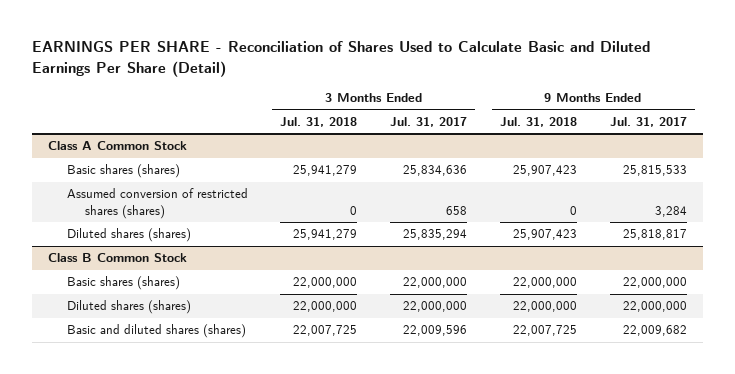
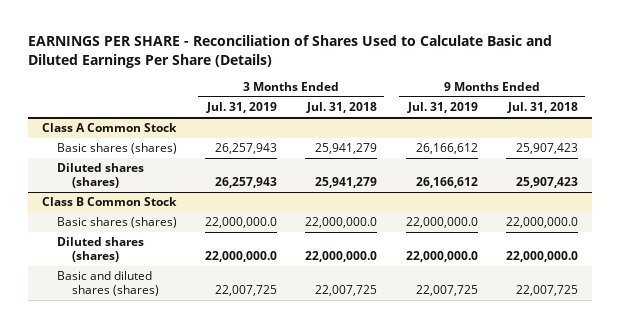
[31,41,650,77] EARNINGS PER SHARE - Reconciliation of Shares Used to Calculate Basic and Diluted Earnings Per Share (Detail) -> [28,35,553,68] EARNINGS PER SHARE - Reconciliation of Shares Used to Calculate Basic and Diluted Earnings Per Share (Details)
[390,116,468,127] Jul. 31, 2017 -> none
[609,116,687,127] Jul. 31, 2017 -> none
none -> [206,102,278,114] Jul. 31, 2019
none -> [406,102,478,114] Jul. 31, 2019
[66,188,248,219] Assumed conversion of restricted shares (shares) -> none
[293,277,358,289] 22,000,000 -> [305,217,378,229] 22,000,000.0
[512,277,577,289] 22,000,000 -> [505,217,578,229] 22,000,000.0
[293,301,358,313] 22,000,000 -> [305,251,378,263] 22,000,000.0
[512,301,577,313] 22,000,000 -> [505,251,578,263] 22,000,000.0

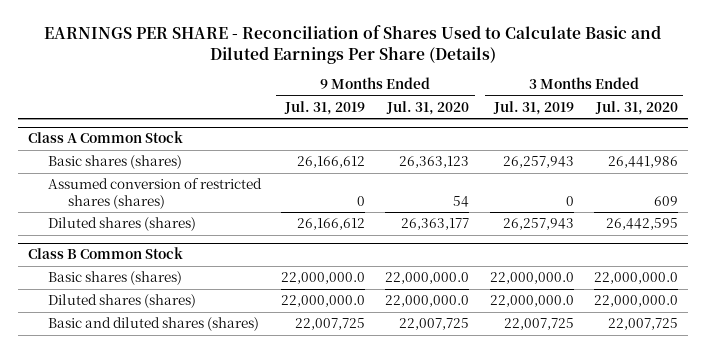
[306,102,378,114] Jul. 31, 2018 -> none
[506,102,578,114] Jul. 31, 2018 -> none
none -> [386,100,470,115] Jul. 31, 2020
none -> [595,100,679,115] Jul. 31, 2020
none -> [47,178,262,209] Assumed conversion of restricted shares (shares)

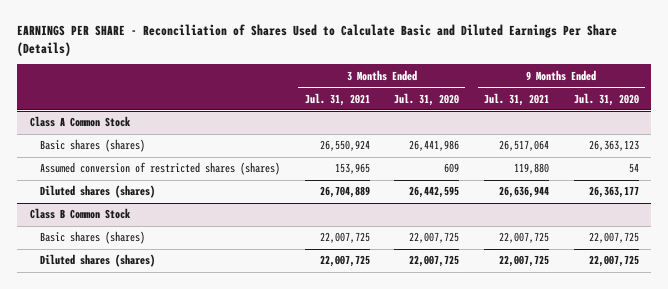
[284,100,366,115] Jul. 31, 2019 -> none
[492,100,574,115] Jul. 31, 2019 -> none
none -> [304,92,370,106] Jul. 31, 2021
none -> [484,92,550,106] Jul. 31, 2021
[47,317,259,332] Basic and diluted shares (shares) -> none
[385,272,470,285] 22,000,000.0 -> [588,232,639,244] 22,007,725
[594,272,679,285] 22,000,000.0 -> [409,232,460,244] 22,007,725
[385,295,470,308] 22,000,000.0 -> [588,255,639,268] 22,007,725
[594,295,679,308] 22,000,000.0 -> [409,255,460,268] 22,007,725

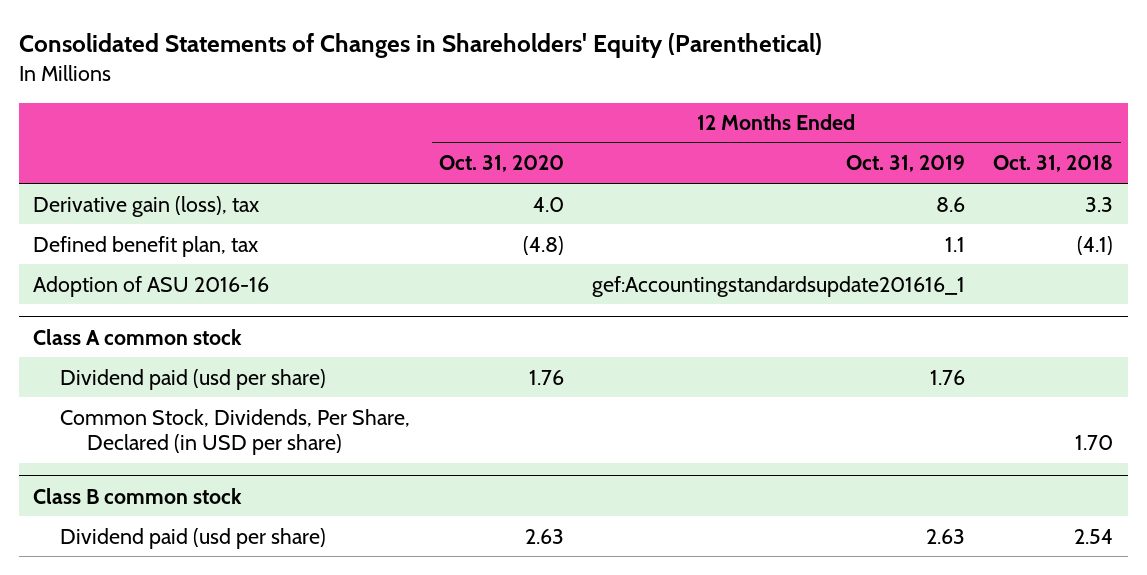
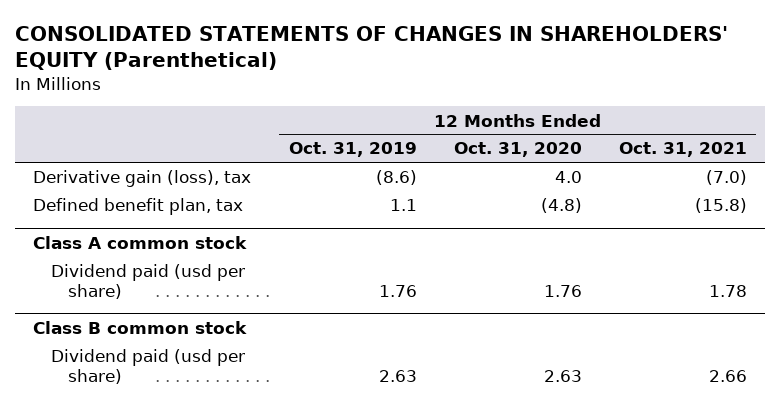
[19,33,823,59] Consolidated Statements of Changes in Shareholders' Equity (Parenthetical) -> [14,25,728,70] CONSOLIDATED STATEMENTS OF CHANGES IN SHAREHOLDERS' EQUITY (Parenthetical)
[993,155,1114,173] Oct. 31, 2018 -> none
none -> [618,142,747,158] Oct. 31, 2021
[936,196,966,212] 8.6 -> [375,170,417,186] (8.6)
[33,275,270,297] Adoption of ASU 2016-16 -> none
[60,408,411,456] Common Stock, Dividends, Per Share, Declared (in USD per share) -> none

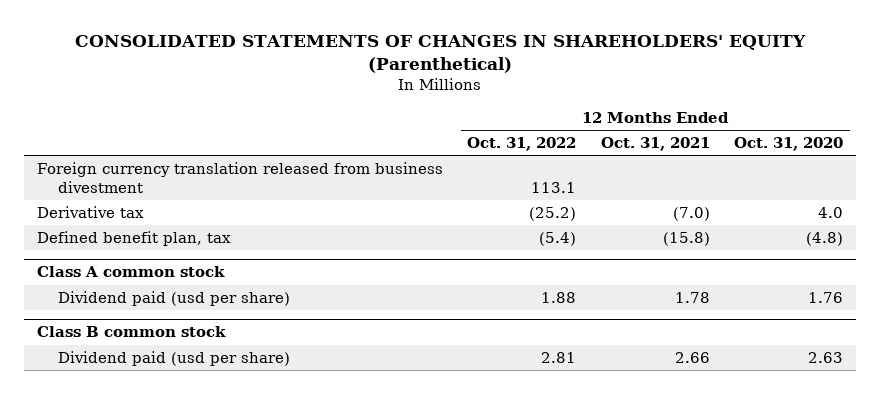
[288,142,417,158] Oct. 31, 2019 -> none
none -> [467,136,577,151] Oct. 31, 2022
none -> [36,161,443,193] Foreign currency translation released from business divestment
[33,170,252,188] Derivative gain (loss), tax -> [36,205,144,218] Derivative tax

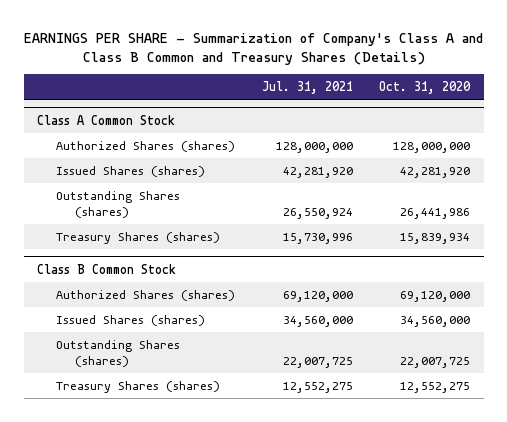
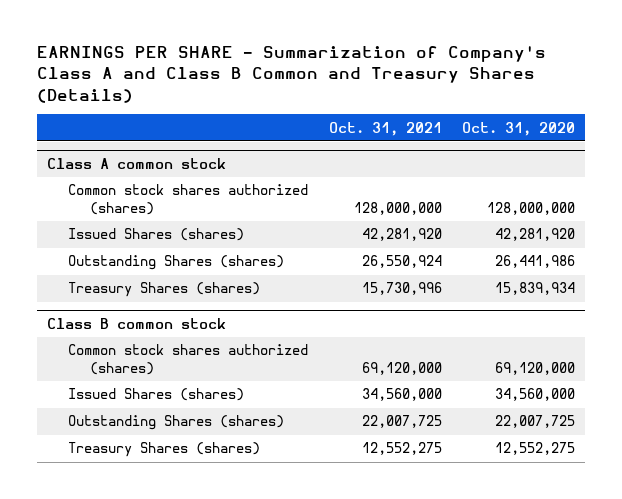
[261,80,353,94] Jul. 31, 2021 -> none
none -> [328,121,442,136] Oct. 31, 2021
[36,114,175,125] Class A Common Stock -> [47,158,227,170] Class A common stock
[55,140,235,152] Authorized Shares (shares) -> [68,184,309,215] Common stock shares authorized (shares)
[36,263,176,274] Class B Common Stock -> [47,318,227,330] Class B common stock
[55,289,235,301] Authorized Shares (shares) -> [68,344,309,375] Common stock shares authorized (shares)

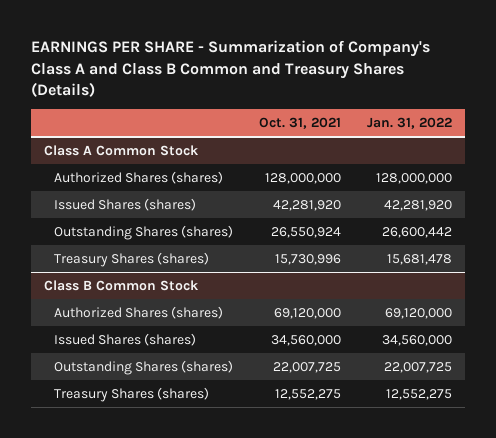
[461,121,575,136] Oct. 31, 2020 -> none
none -> [366,116,452,129] Jan. 31, 2022
[47,158,227,170] Class A common stock -> [43,144,199,156] Class A Common Stock
[68,184,309,215] Common stock shares authorized (shares) -> [54,170,224,184] Authorized Shares (shares)
[47,318,227,330] Class B common stock -> [43,279,199,291] Class B Common Stock
[68,344,309,375] Common stock shares authorized (shares) -> [54,305,224,319] Authorized Shares (shares)

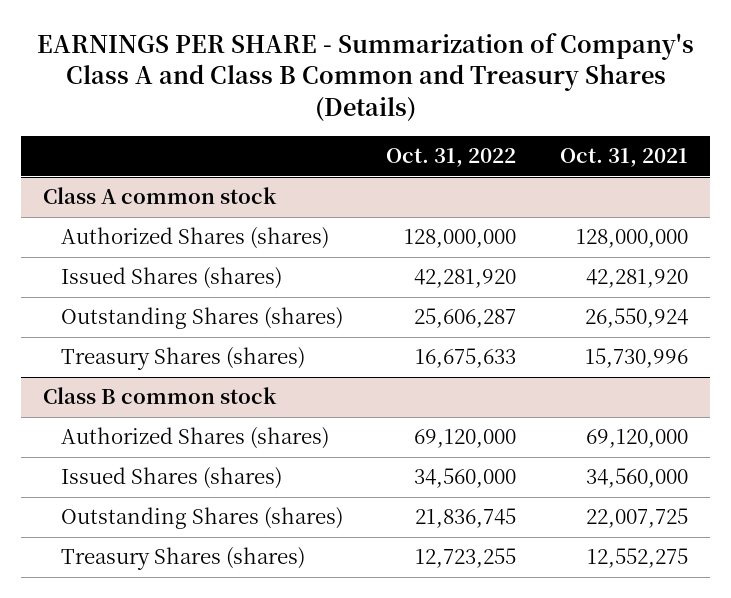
[366,116,452,129] Jan. 31, 2022 -> none
none -> [386,148,517,168] Oct. 31, 2022
[43,144,199,156] Class A Common Stock -> [42,187,277,205] Class A common stock
[43,279,199,291] Class B Common Stock -> [42,387,277,405] Class B common stock

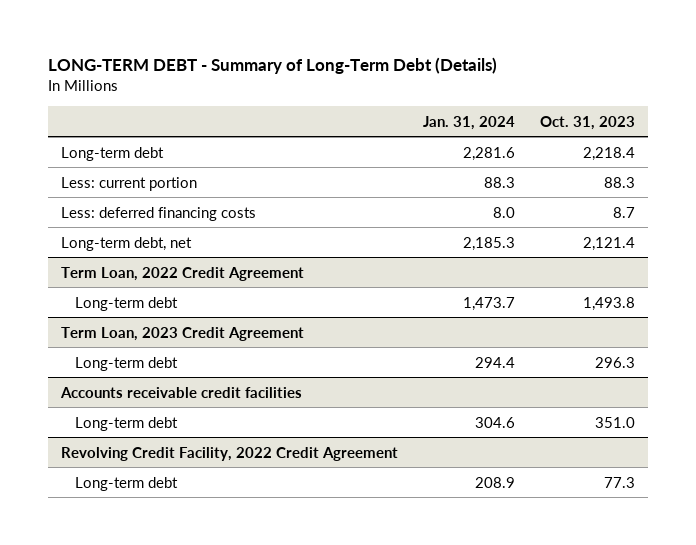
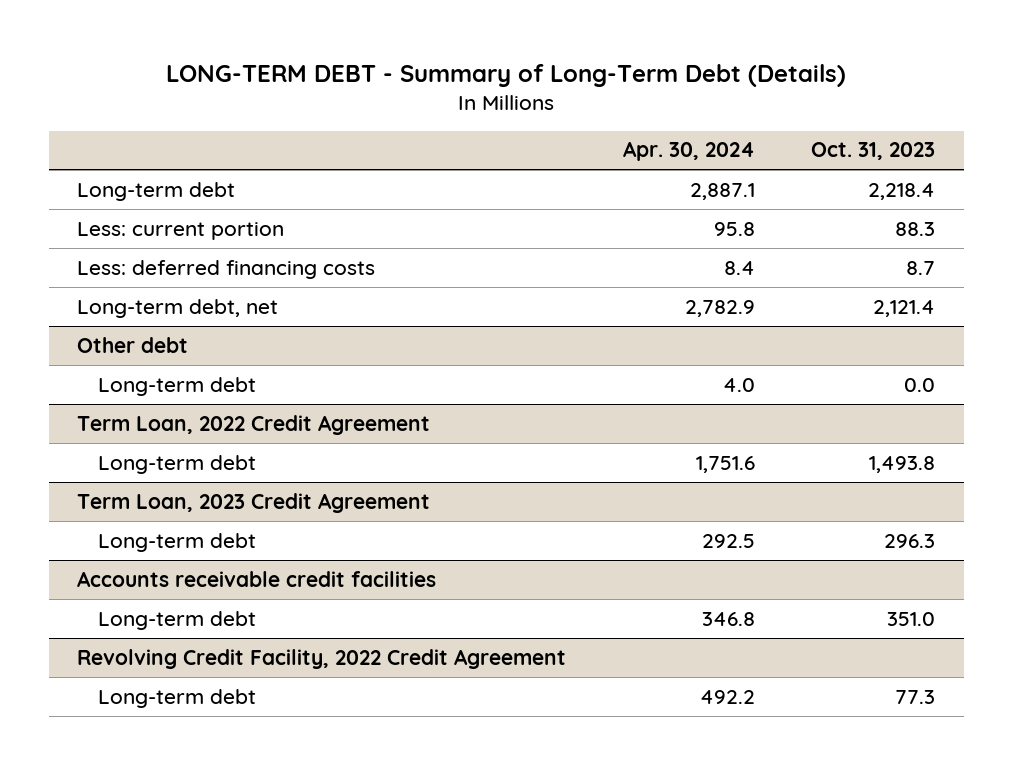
[422,115,515,130] Jan. 31, 2024 -> none
none -> [622,141,755,162] Apr. 30, 2024
none -> [77,336,189,353] Other debt
none -> [97,376,256,396] Long-term debt

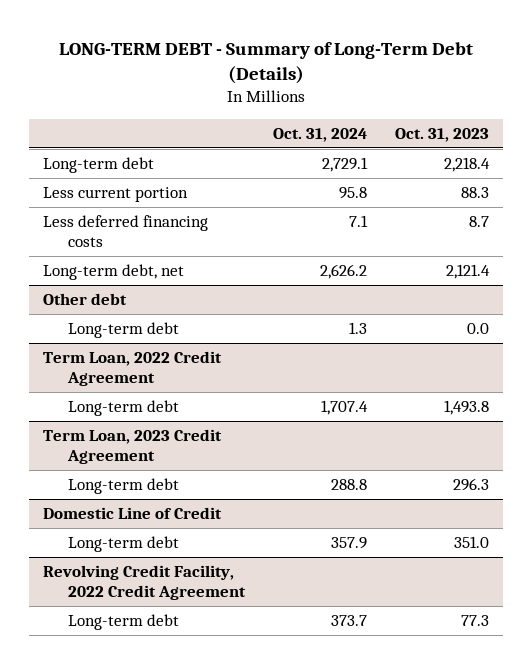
[622,141,755,162] Apr. 30, 2024 -> none
none -> [272,127,367,142] Oct. 31, 2024
[77,221,285,240] Less: current portion -> [43,187,189,203] Less current portion
[77,259,376,279] Less: deferred financing costs -> [43,215,209,248] Less deferred financing costs
[77,570,437,587] Accounts receivable credit facilities -> [43,507,223,520] Domestic Line of Credit

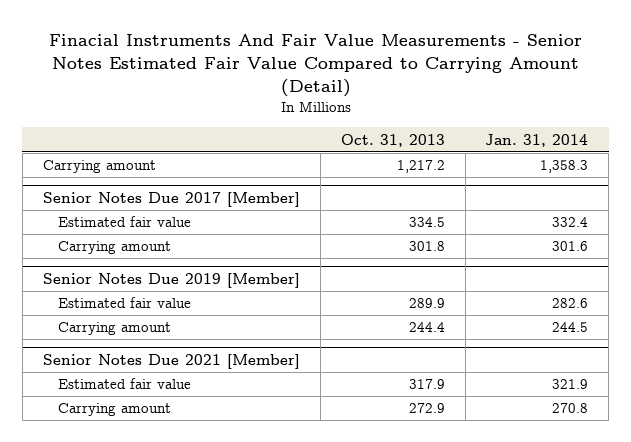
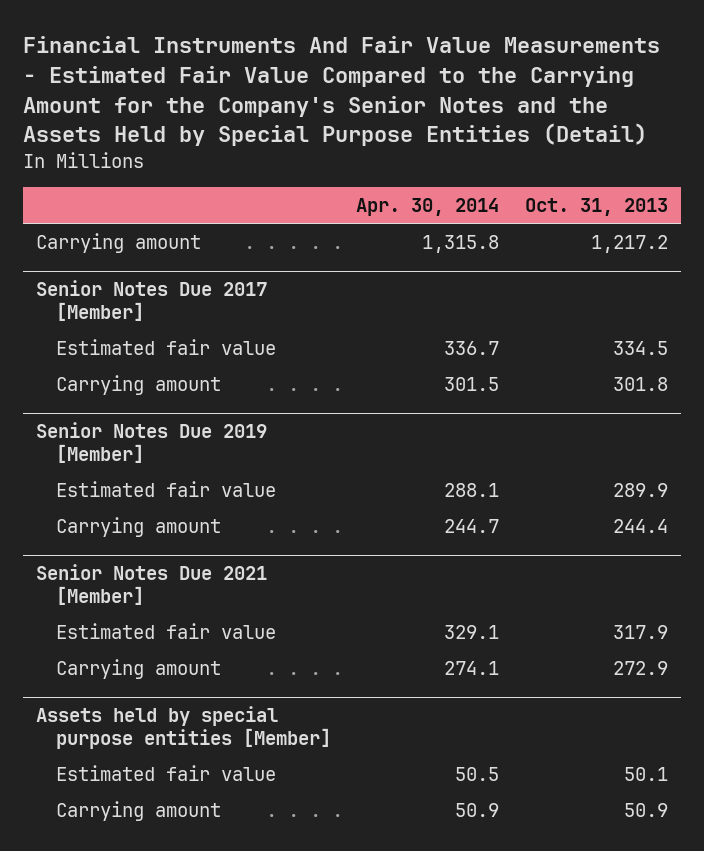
[48,33,582,98] Finacial Instruments And Fair Value Measurements - Senior Notes Estimated Fair Value Compared to Carrying Amount (Detail) -> [23,36,661,147] Financial Instruments And Fair Value Measurements - Estimated Fair Value Compared to the Carrying Amount for the Company's Senior Notes and the Assets Held by Special Purpose Entities (Detail)
[485,133,589,147] Jan. 31, 2014 -> none
none -> [356,198,500,217] Apr. 30, 2014
none -> [36,706,331,750] Assets held by special purpose entities [Member]
none -> [55,764,276,781] Estimated fair value
none -> [55,800,221,821] Carrying amount

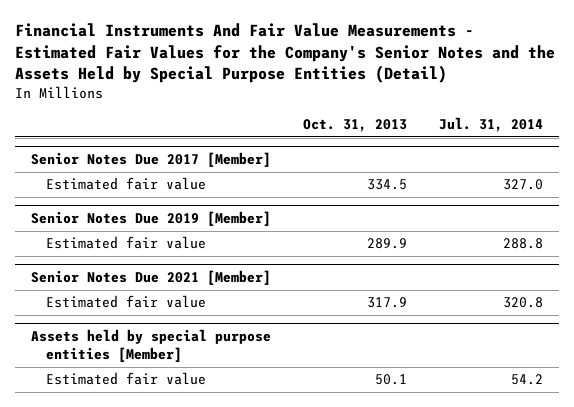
[23,36,661,147] Financial Instruments And Fair Value Measurements - Estimated Fair Value Compared to the Carrying Amount for the Company's Senior Notes and the Assets Held by Special Purpose Entities (Detail) -> [14,23,555,84] Financial Instruments And Fair Value Measurements - Estimated Fair Values for the Company's Senior Notes and the Assets Held by Special Purpose Entities (Detail)
[356,198,500,217] Apr. 30, 2014 -> none
none -> [438,117,543,133] Jul. 31, 2014
[36,232,202,253] Carrying amount -> none
[55,374,221,395] Carrying amount -> none
[55,516,221,537] Carrying amount -> none
[55,658,221,679] Carrying amount -> none
[55,800,221,821] Carrying amount -> none

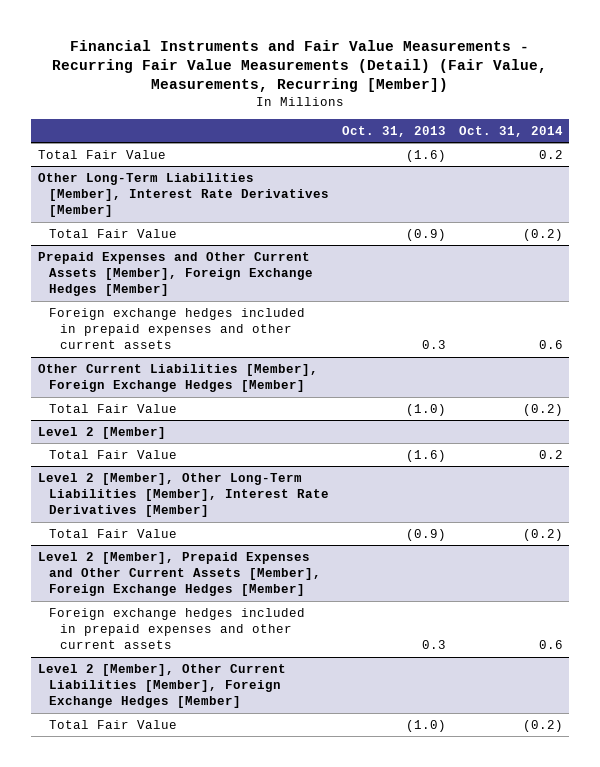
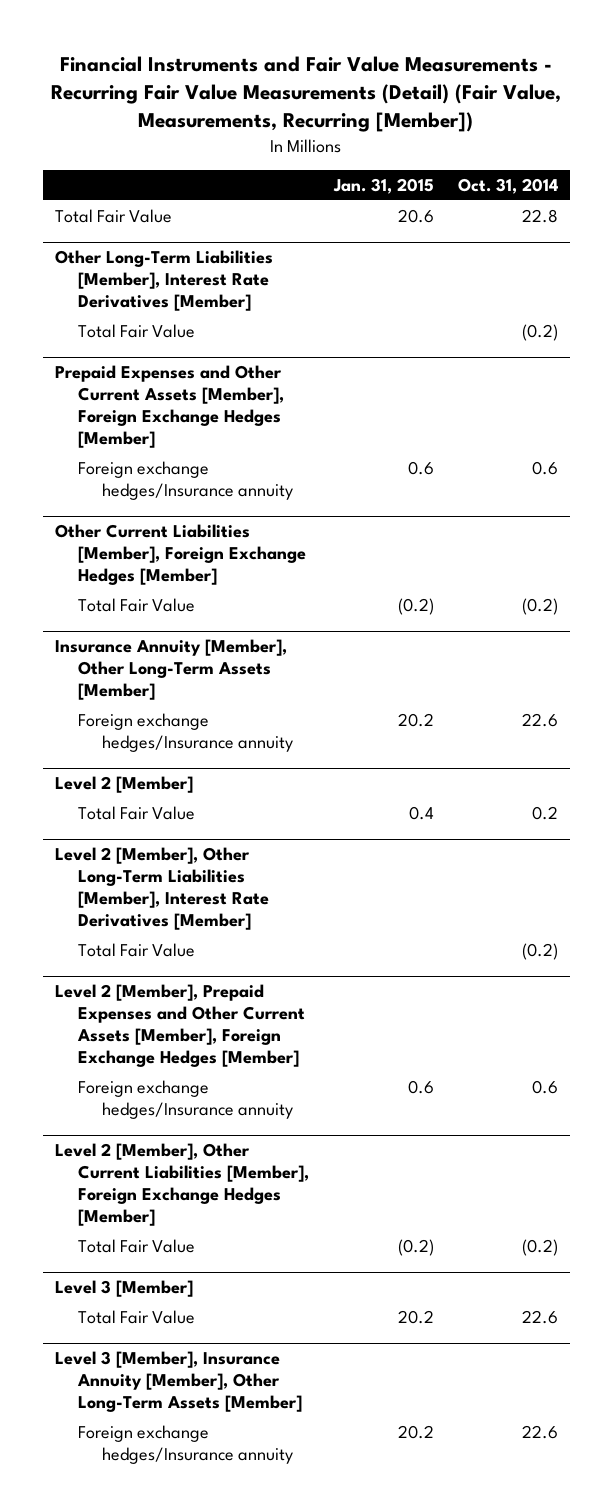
[341,125,446,137] Oct. 31, 2013 -> none
none -> [332,177,434,194] Jan. 31, 2015
[538,149,563,159] 0.2 -> [521,208,558,223] 22.8
[48,307,305,350] Foreign exchange hedges included in prepaid expenses and other current assets -> [78,460,294,500] Foreign exchange hedges/Insurance annuity
none -> [54,638,287,701] Insurance Annuity [Member], Other Long-Term Assets [Member]
none -> [78,712,294,752] Foreign exchange hedges/Insurance annuity
[48,607,305,650] Foreign exchange hedges included in prepaid expenses and other current assets -> [78,1079,294,1119] Foreign exchange hedges/Insurance annuity
none -> [54,1279,193,1297] Level 3 [Member]
none -> [78,1309,196,1324] Total Fair Value
none -> [54,1350,303,1413] Level 3 [Member], Insurance Annuity [Member], Other Long-Term Assets [Member]
none -> [78,1424,294,1464] Foreign exchange hedges/Insurance annuity

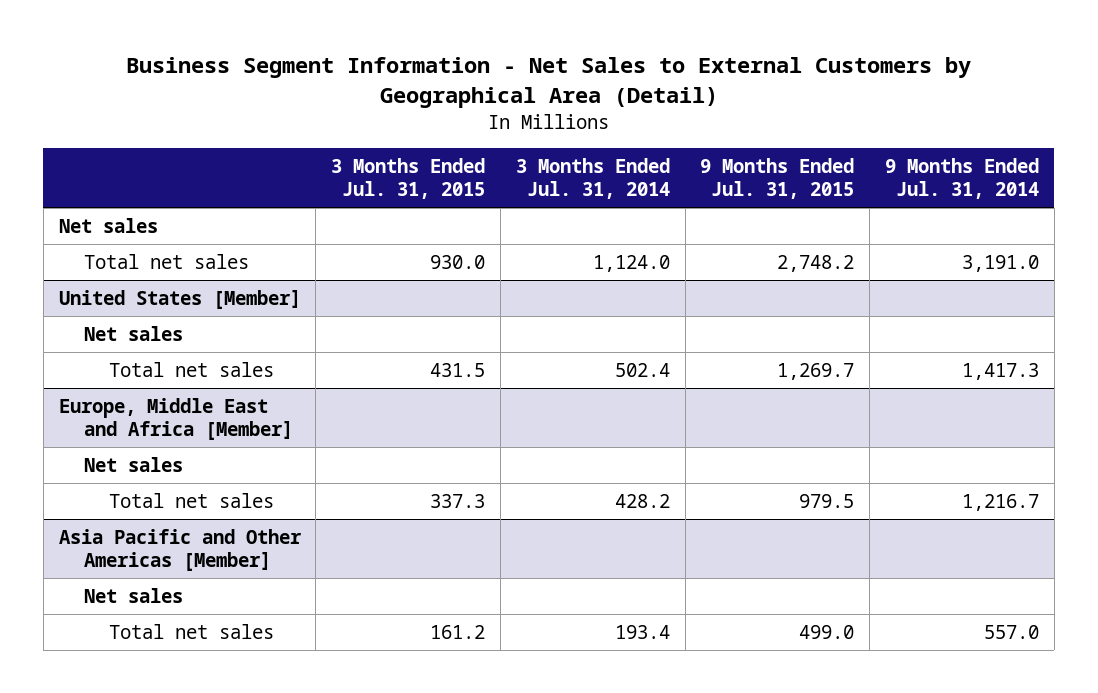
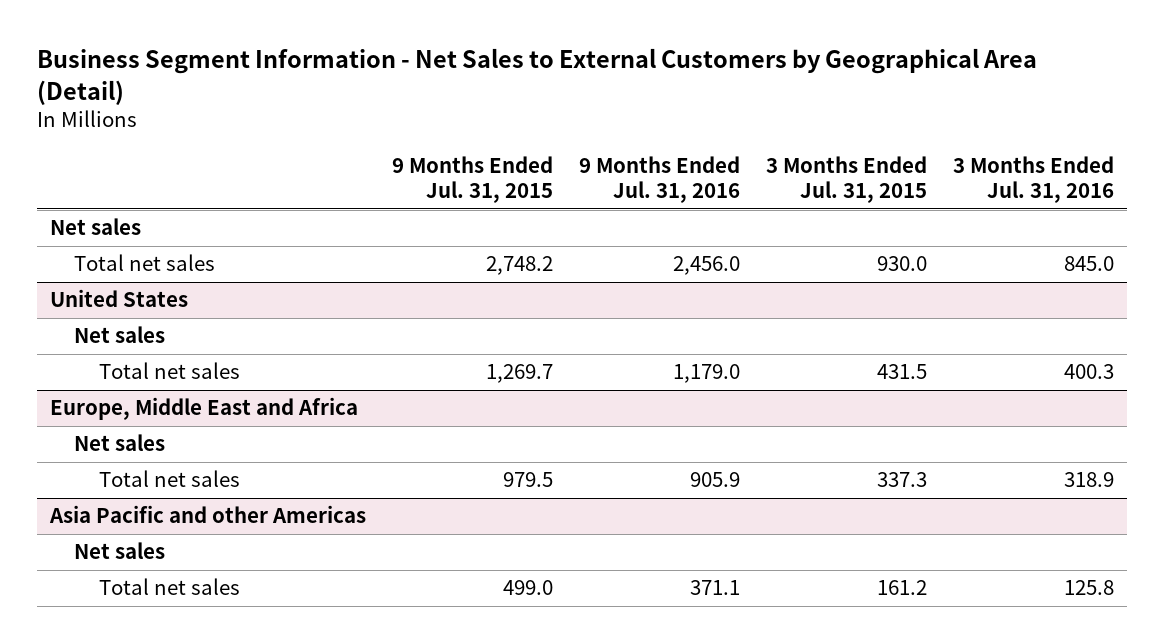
[515,157,670,200] 3 Months Ended Jul. 31, 2014 -> none
[885,157,1040,200] 9 Months Ended Jul. 31, 2014 -> none
none -> [578,155,740,204] 9 Months Ended Jul. 31, 2016
none -> [952,155,1114,204] 3 Months Ended Jul. 31, 2016
[58,289,301,309] United States [Member] -> [49,289,188,308] United States
[58,397,293,441] Europe, Middle East and Africa [Member] -> [49,397,358,421] Europe, Middle East and Africa
[58,528,302,572] Asia Pacific and Other Americas [Member] -> [48,505,366,524] Asia Pacific and other Americas

